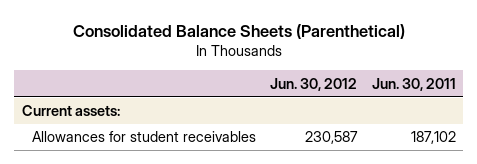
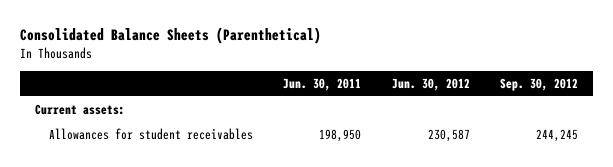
none -> [499,77,578,91] Sep. 30, 2012
[410,131,456,145] 187,102 -> [319,128,362,142] 198,950

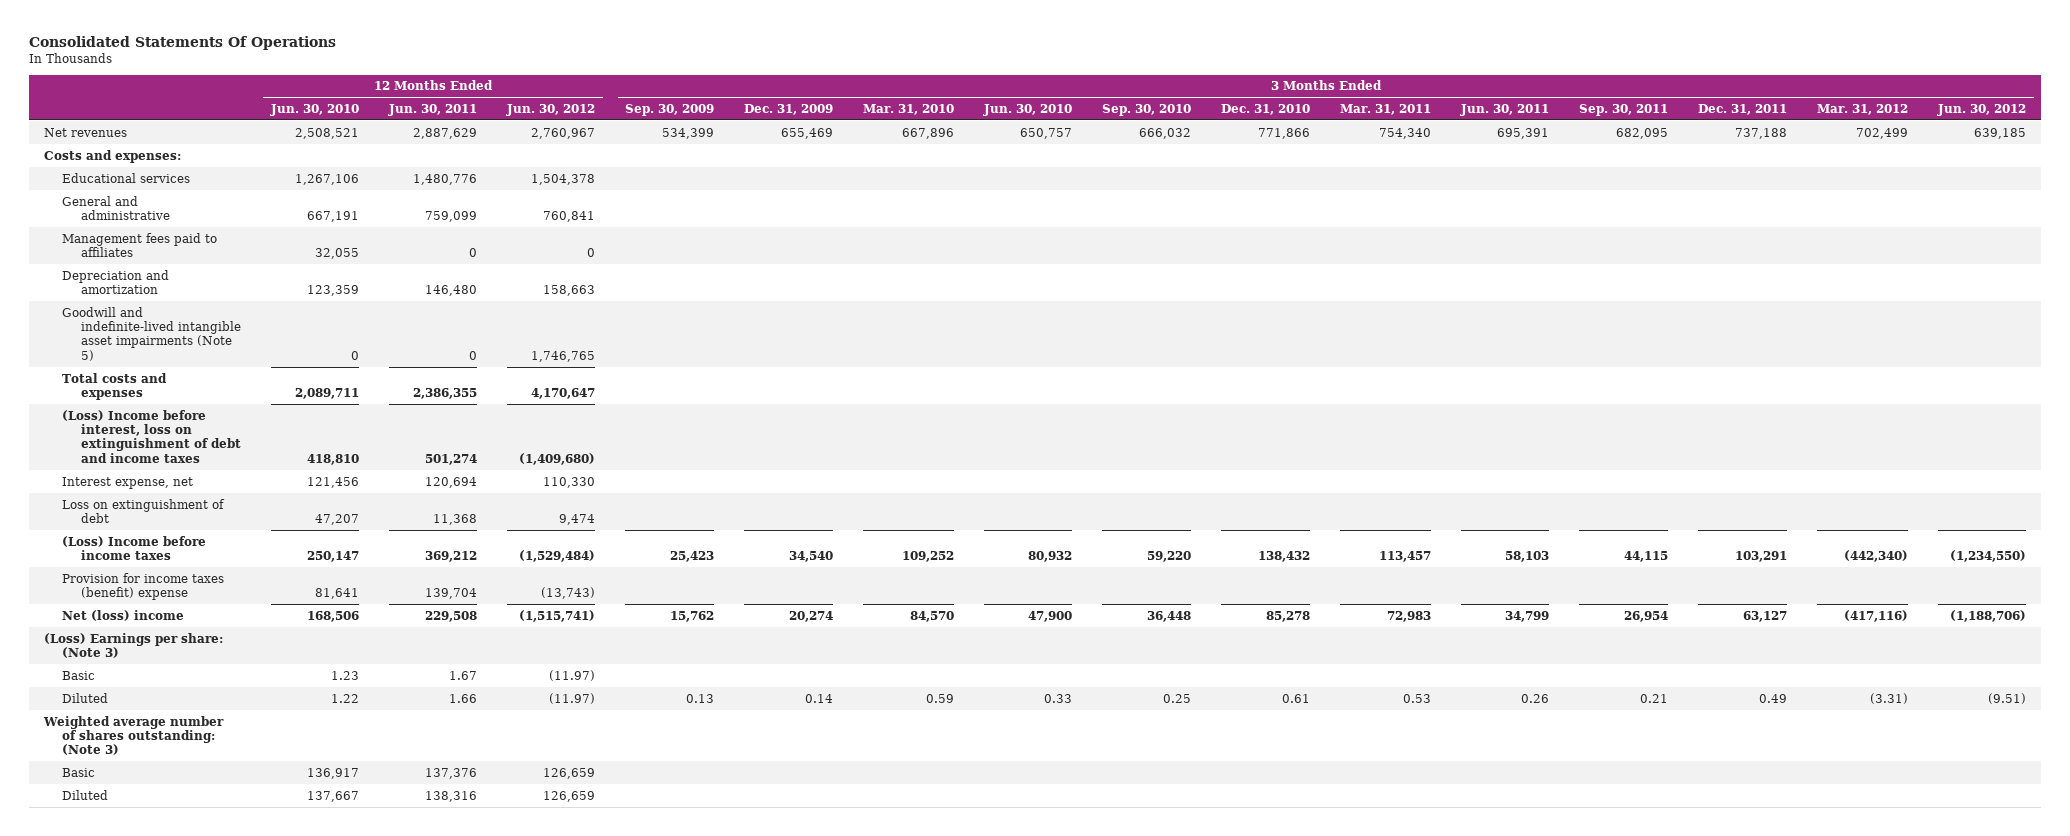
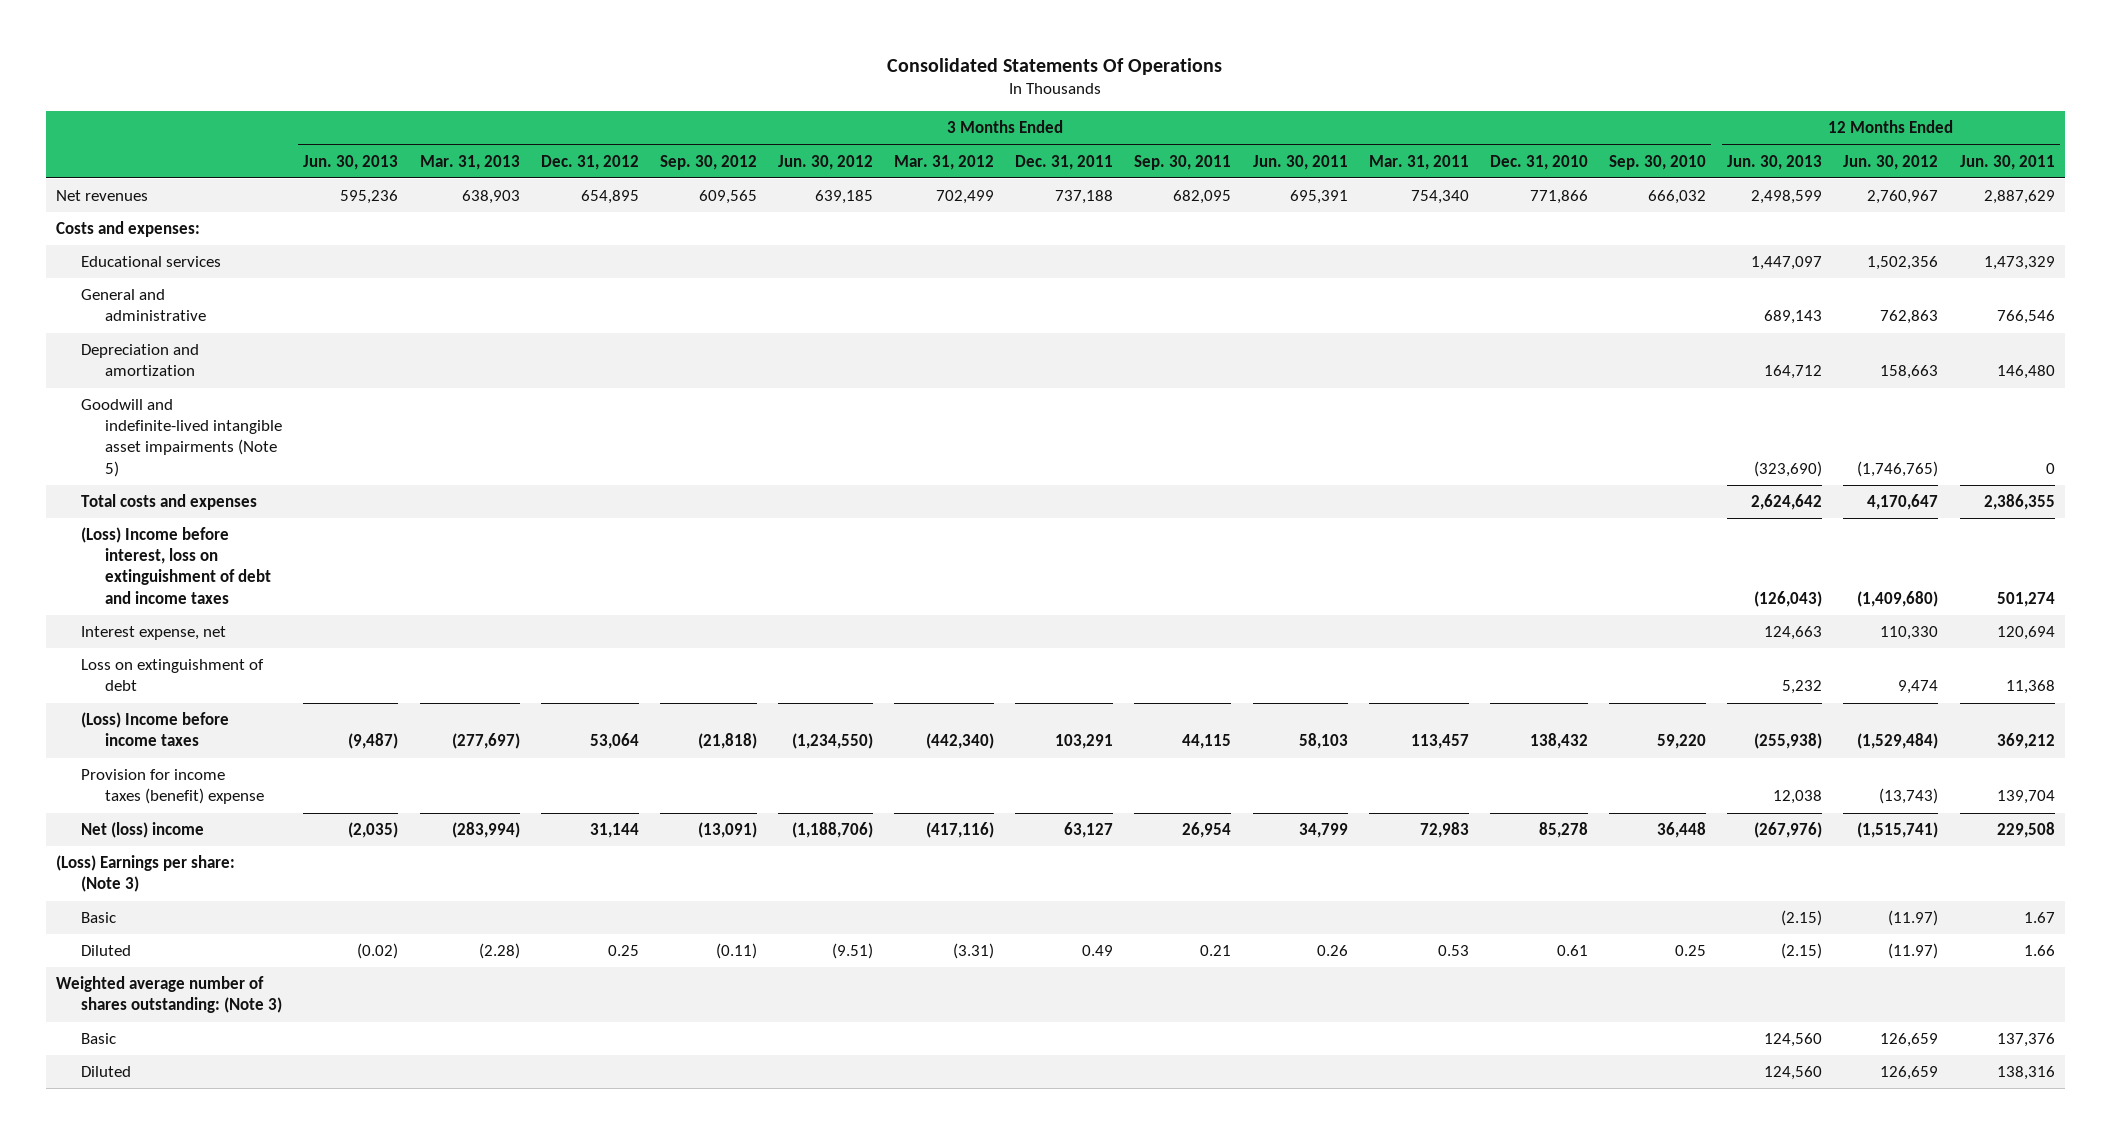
[269,103,359,116] Jun. 30, 2010 -> none
[625,103,715,116] Sep. 30, 2009 -> none
[744,103,834,115] Dec. 31, 2009 -> none
[863,103,955,115] Mar. 31, 2010 -> none
[983,103,1073,116] Jun. 30, 2010 -> none
none -> [303,154,399,170] Jun. 30, 2013
none -> [419,154,520,170] Mar. 31, 2013
none -> [540,154,639,170] Dec. 31, 2012
none -> [659,154,757,170] Sep. 30, 2012
none -> [1727,154,1823,170] Jun. 30, 2013
[62,232,218,258] Management fees paid to affiliates -> none
[413,173,478,185] 1,480,776 -> [1983,256,2055,271] 1,473,329
[531,173,596,185] 1,504,378 -> [1867,256,1939,271] 1,502,356
[425,211,478,223] 759,099 -> [1996,310,2055,325] 766,546
[543,211,596,223] 760,841 -> [1880,310,1939,325] 762,863
[531,350,596,362] 1,746,765 -> [1857,460,1939,477] (1,746,765)

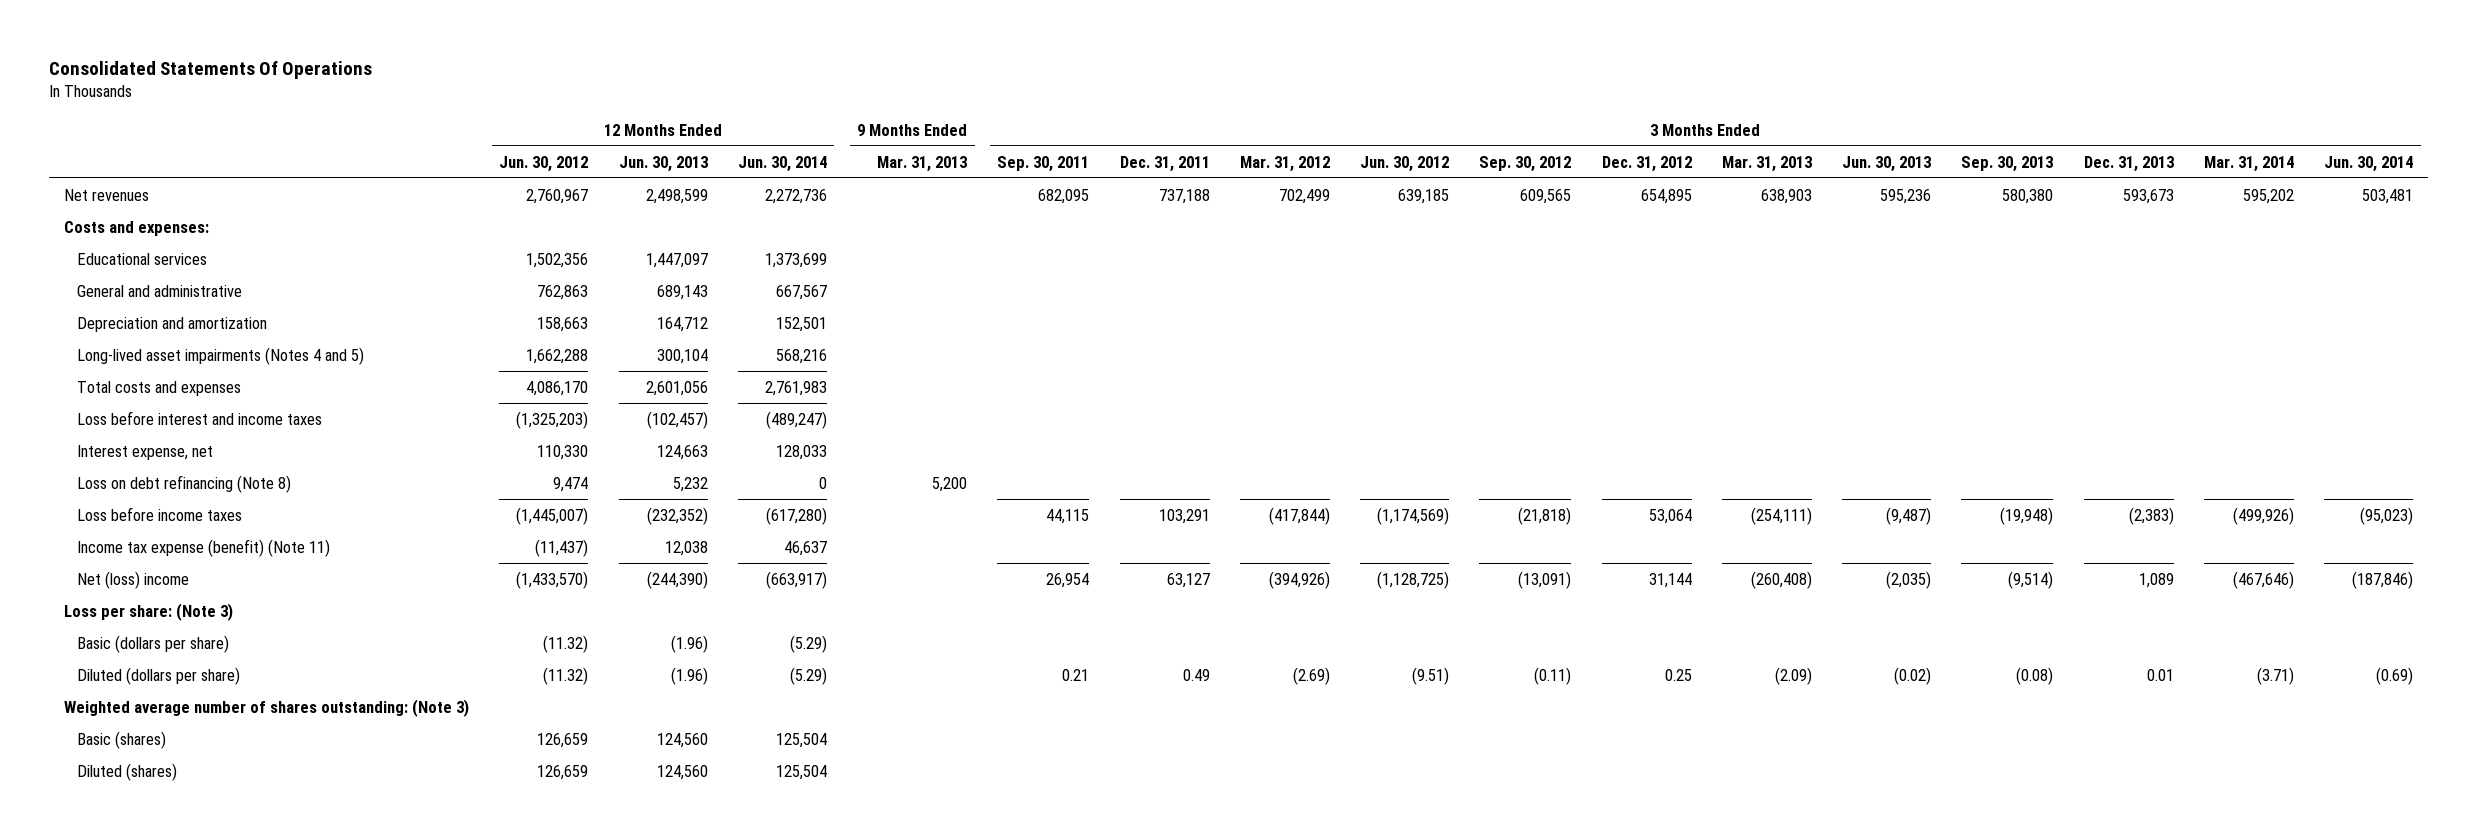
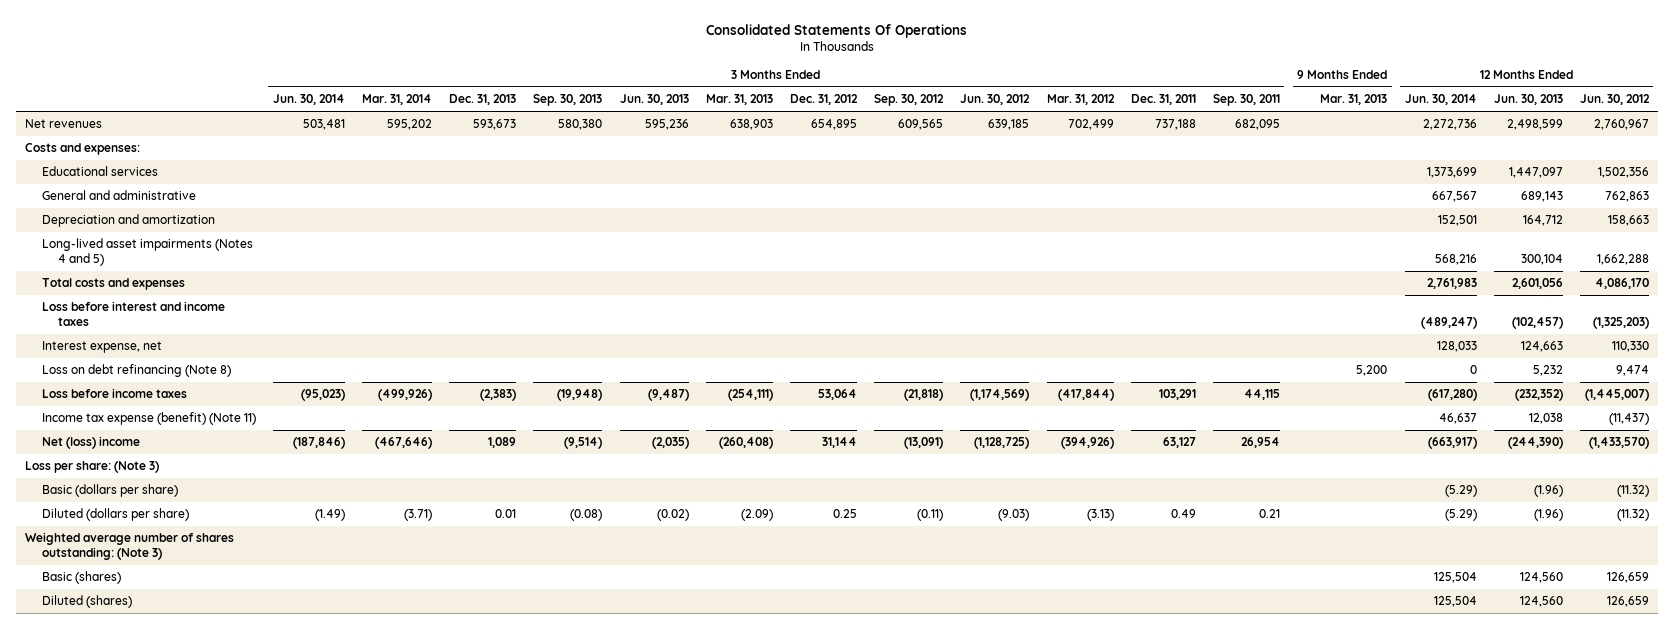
[1292,666,1330,685] (2.69) -> [1086,509,1114,522] (3.13)
[1412,666,1450,685] (9.51) -> [998,509,1030,522] (9.03)
[2376,666,2414,685] (0.69) -> [314,509,345,522] (1.49)

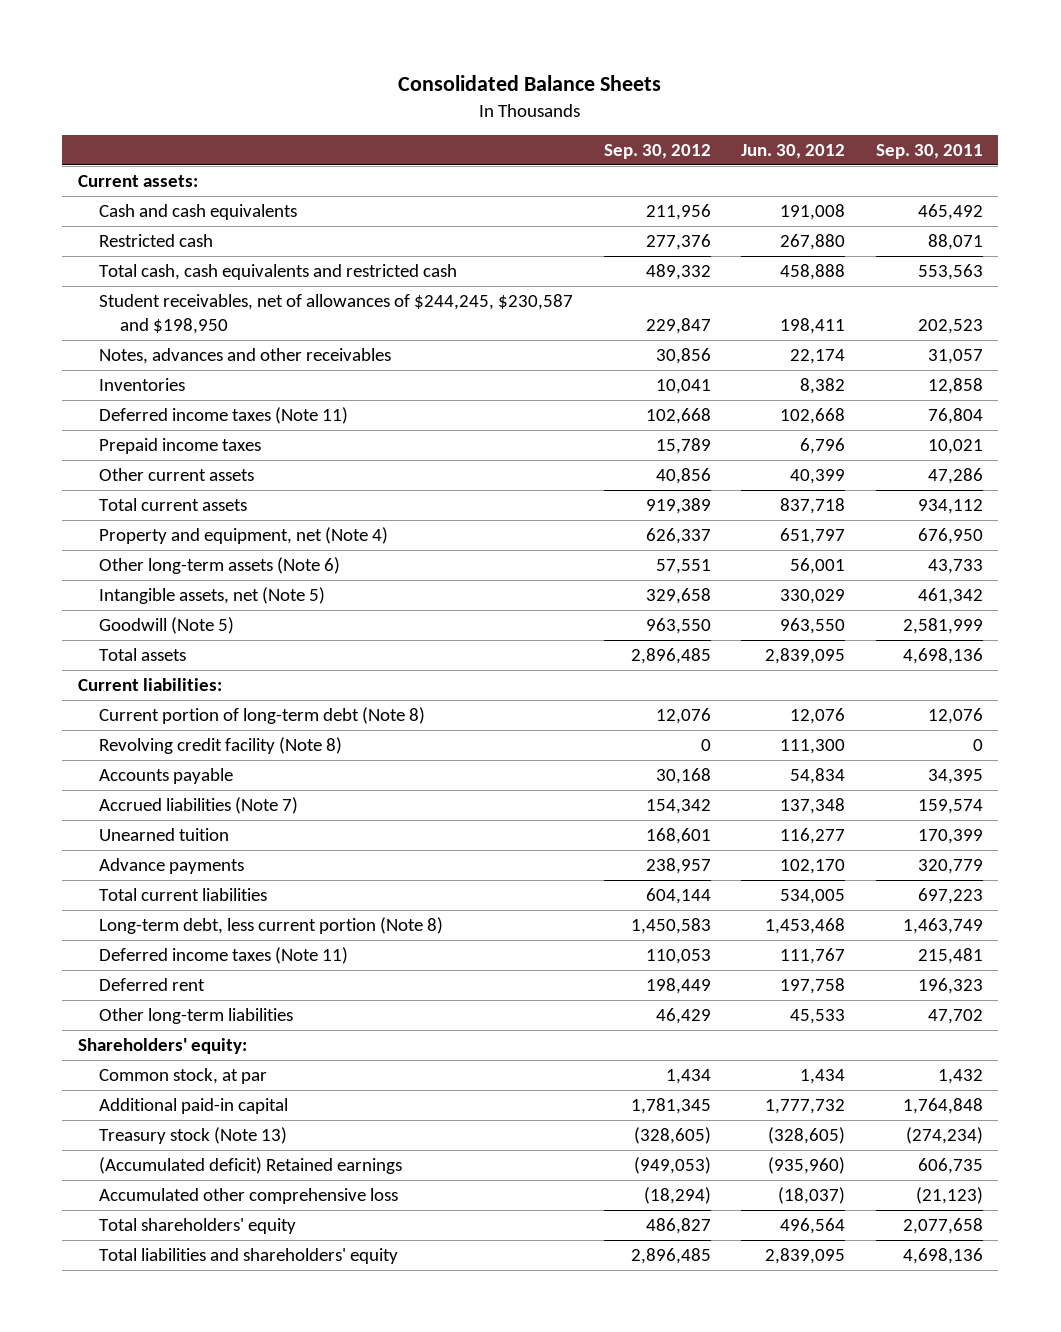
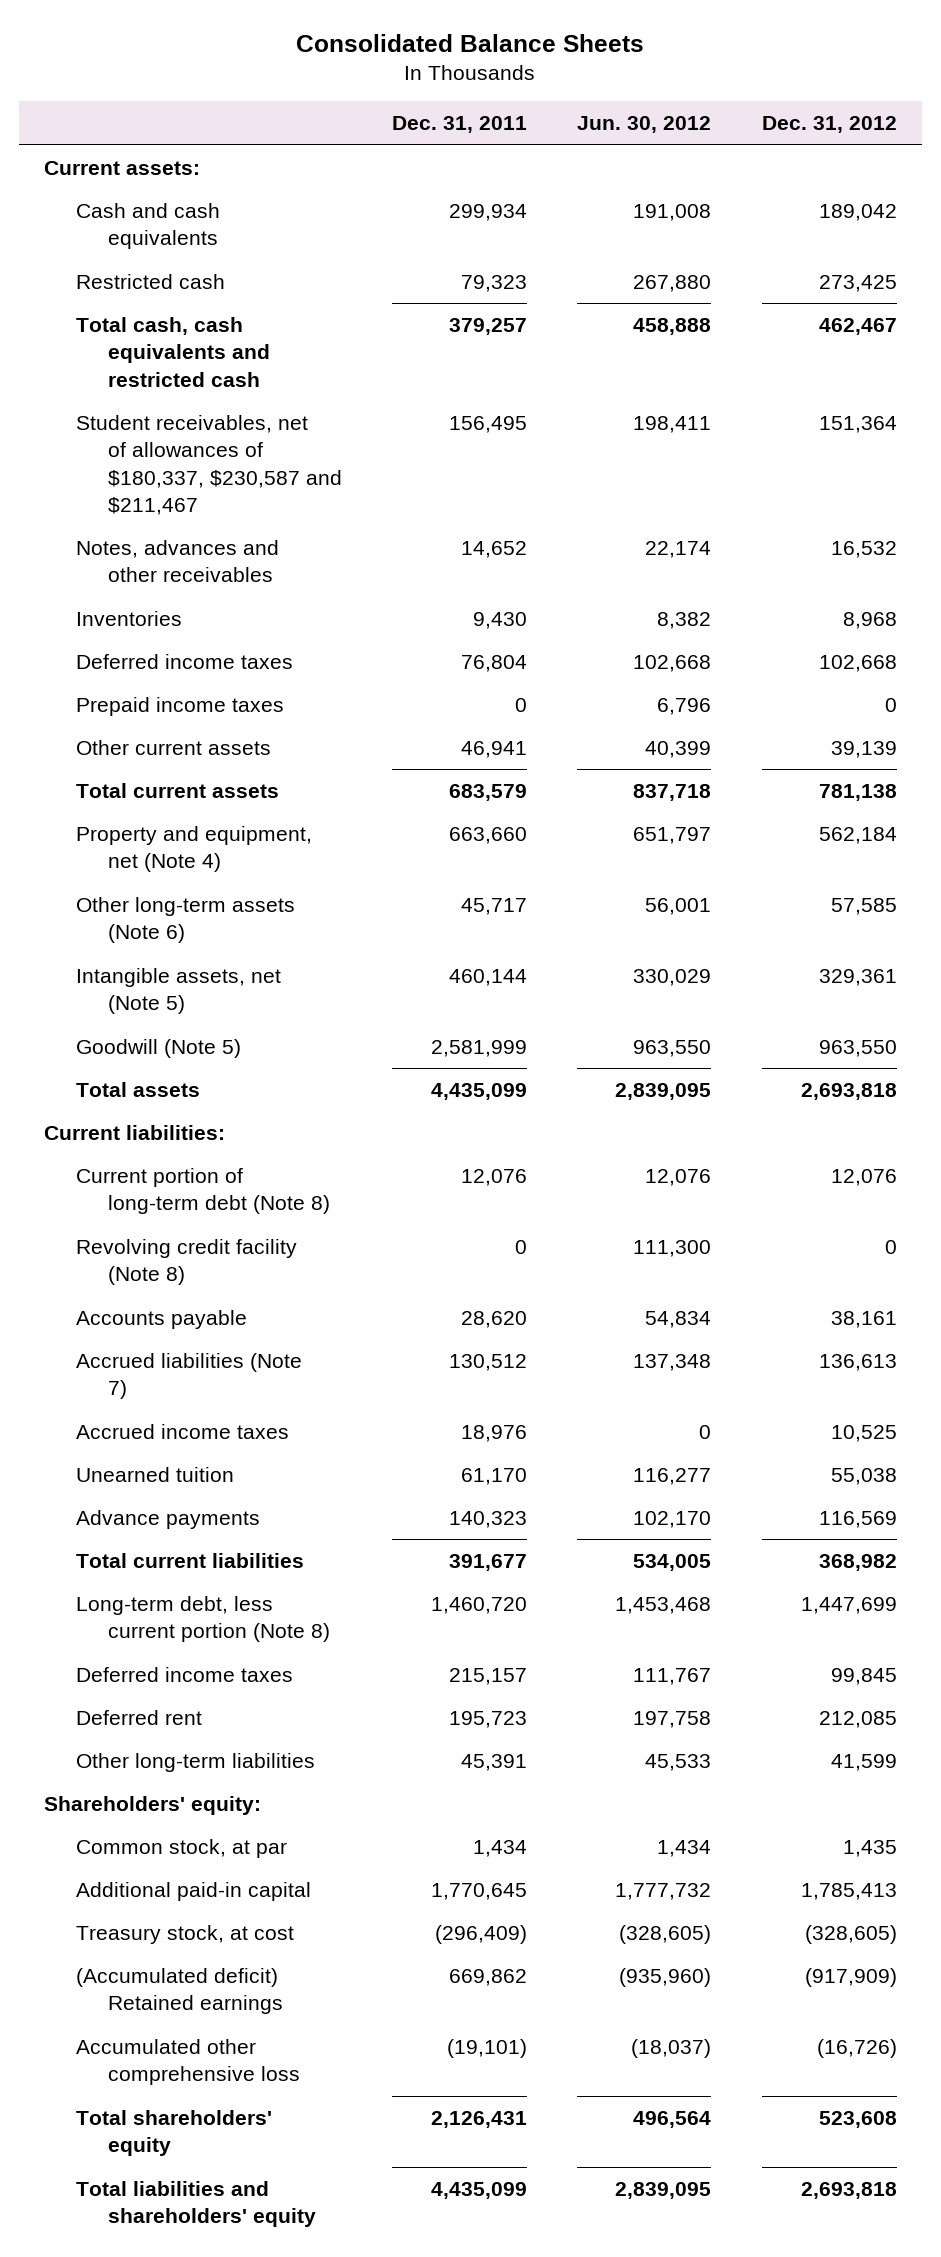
[603,144,711,160] Sep. 30, 2012 -> none
[875,144,983,160] Sep. 30, 2011 -> none
none -> [392,116,528,134] Dec. 31, 2011
none -> [761,116,897,134] Dec. 31, 2012
[98,293,573,335] Student receivables, net of allowances of $244,245, $230,587 and $198,950 -> [75,414,342,515] Student receivables, net of allowances of $180,337, $230,587 and $211,467
[98,406,348,424] Deferred income taxes (Note 11) -> [75,653,293,669] Deferred income taxes
none -> [75,1423,289,1439] Accrued income taxes
[98,946,348,964] Deferred income taxes (Note 11) -> [75,1666,293,1682] Deferred income taxes
[98,1126,287,1144] Treasury stock (Note 13) -> [75,1924,294,1944] Treasury stock, at cost

